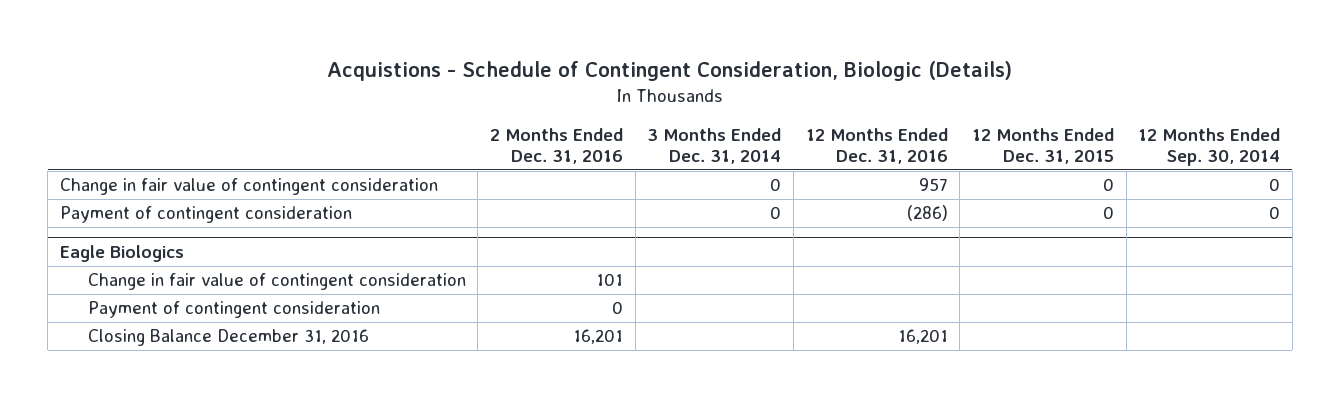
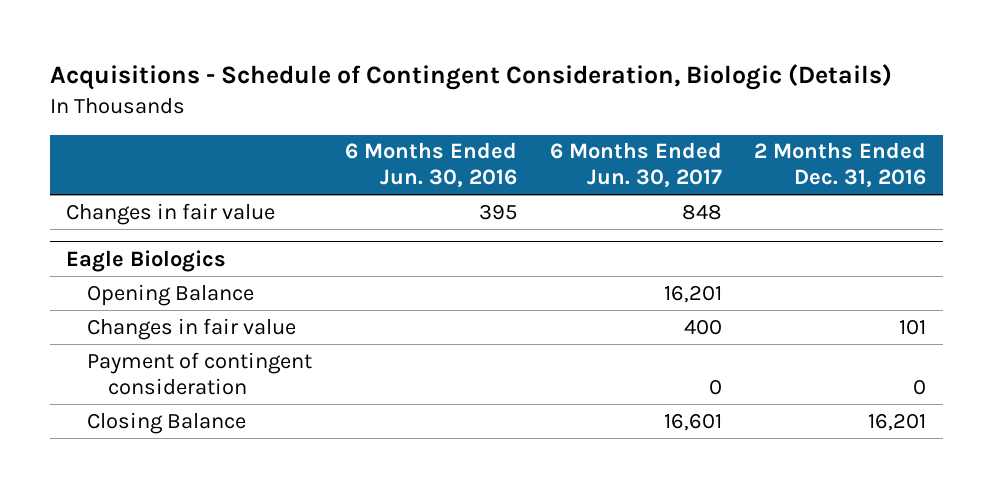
[326,60,1012,81] Acquistions - Schedule of Contingent Consideration, Biologic (Details) -> [49,64,892,91] Acquisitions - Schedule of Contingent Consideration, Biologic (Details)
[647,127,782,165] 3 Months Ended Dec. 31, 2014 -> none
[805,127,948,165] 12 Months Ended Dec. 31, 2016 -> none
[971,127,1114,165] 12 Months Ended Dec. 31, 2015 -> none
[1138,127,1281,167] 12 Months Ended Sep. 30, 2014 -> none
none -> [344,142,517,188] 6 Months Ended Jun. 30, 2016
none -> [549,142,722,188] 6 Months Ended Jun. 30, 2017
[59,206,352,224] Payment of contingent consideration -> none
[59,178,438,196] Change in fair value of contingent consideration -> [65,202,275,225] Changes in fair value
none -> [87,283,255,306] Opening Balance
[87,273,466,291] Change in fair value of contingent consideration -> [87,317,297,340] Changes in fair value
[87,329,369,347] Closing Balance December 31, 2016 -> [87,411,247,434] Closing Balance

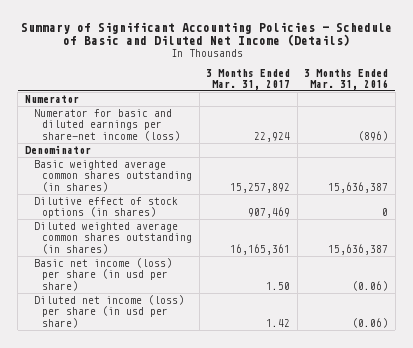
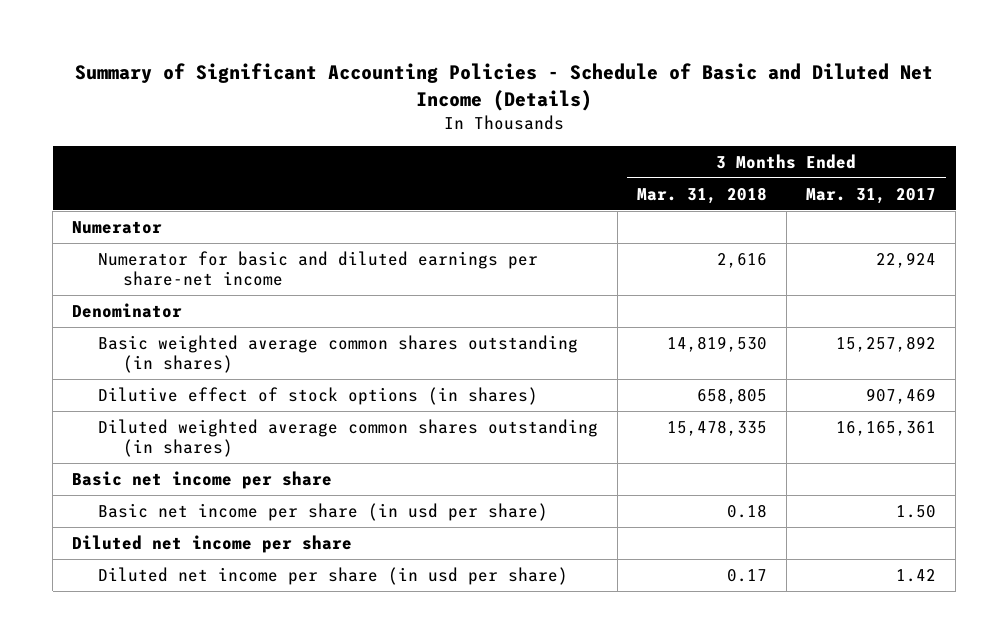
[304,68,389,90] 3 Months Ended Mar. 31, 2016 -> none
none -> [636,186,767,204] Mar. 31, 2018
[33,109,181,141] Numerator for basic and diluted earnings per share-net income (loss) -> [97,250,538,286] Numerator for basic and diluted earnings per share-net income
none -> [72,470,333,489] Basic net income per share
[33,258,172,291] Basic net income (loss) per share (in usd per share) -> [97,502,548,521] Basic net income per share (in usd per share)
none -> [72,534,353,553] Diluted net income per share
[33,295,184,328] Diluted net income (loss) per share (in usd per share) -> [97,566,568,585] Diluted net income per share (in usd per share)

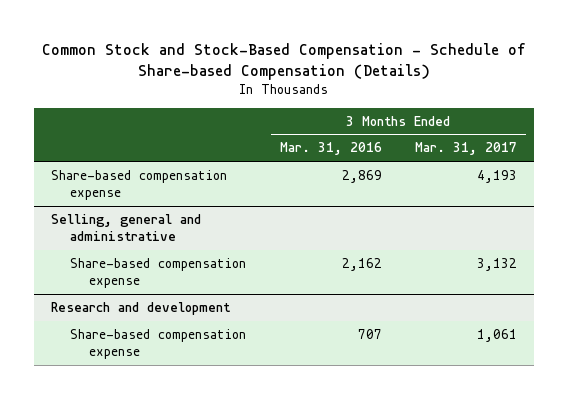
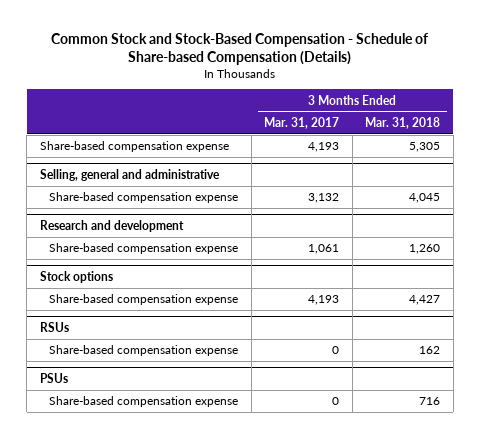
[279,142,382,156] Mar. 31, 2016 -> none
none -> [365,116,441,129] Mar. 31, 2018
none -> [39,270,113,283] Stock options
none -> [49,294,239,306] Share-based compensation expense
none -> [39,321,69,332] RSUs
none -> [49,345,239,357] Share-based compensation expense
none -> [39,372,68,383] PSUs
none -> [49,396,239,408] Share-based compensation expense

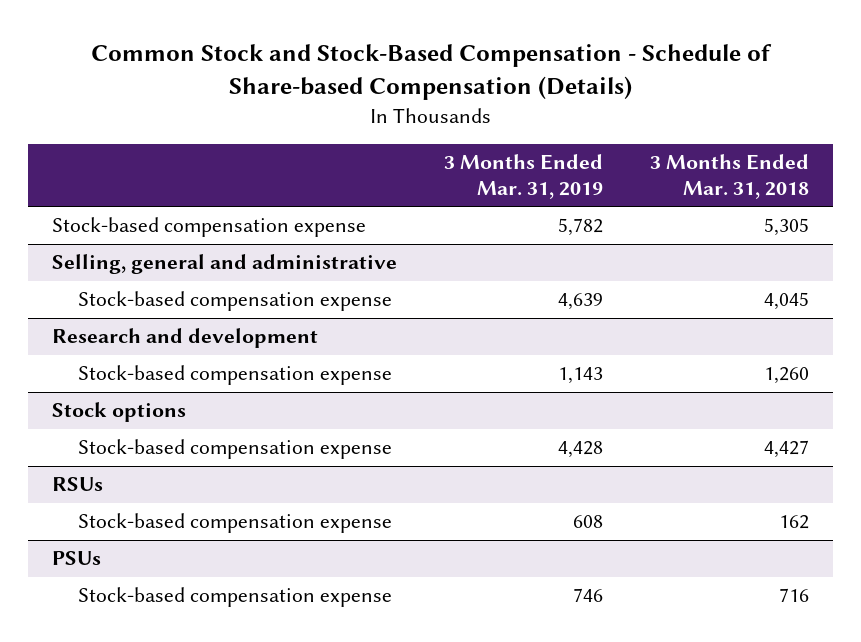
[264,116,340,129] Mar. 31, 2017 -> none
none -> [444,154,604,199] 3 Months Ended Mar. 31, 2019
[39,141,229,153] Share-based compensation expense -> [51,217,366,238] Stock-based compensation expense
[49,192,239,204] Share-based compensation expense -> [77,291,392,312] Stock-based compensation expense
[49,243,239,255] Share-based compensation expense -> [77,365,392,386] Stock-based compensation expense
[49,294,239,306] Share-based compensation expense -> [77,439,392,460] Stock-based compensation expense
[49,345,239,357] Share-based compensation expense -> [77,513,392,534] Stock-based compensation expense
[49,396,239,408] Share-based compensation expense -> [77,587,392,608] Stock-based compensation expense

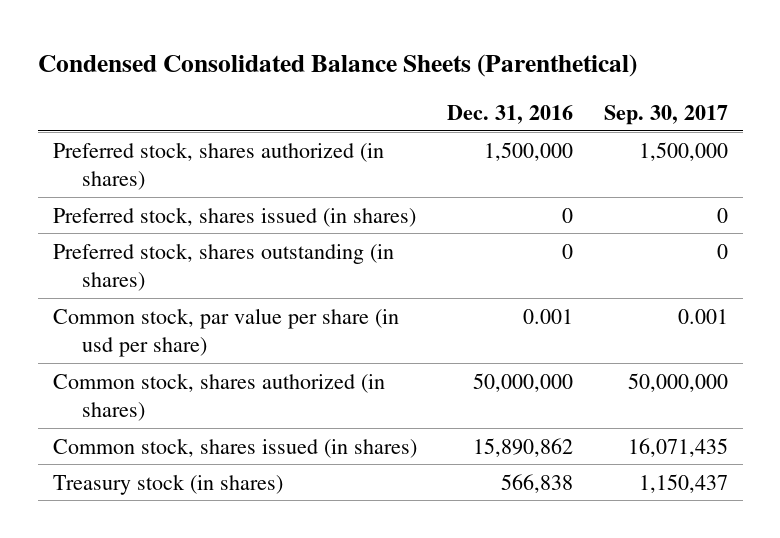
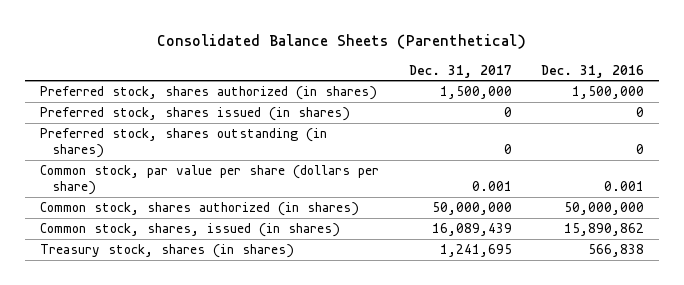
[37,54,637,78] Condensed Consolidated Balance Sheets (Parenthetical) -> [157,33,527,49] Consolidated Balance Sheets (Parenthetical)
[603,104,728,125] Sep. 30, 2017 -> none
none -> [408,64,512,78] Dec. 31, 2017
[52,307,399,357] Common stock, par value per share (in usd per share) -> [40,165,380,196] Common stock, par value per share (dollars per share)
[52,437,417,458] Common stock, shares issued (in shares) -> [40,223,341,238] Common stock, shares, issued (in shares)
[52,473,283,495] Treasury stock (in shares) -> [40,244,295,259] Treasury stock, shares (in shares)

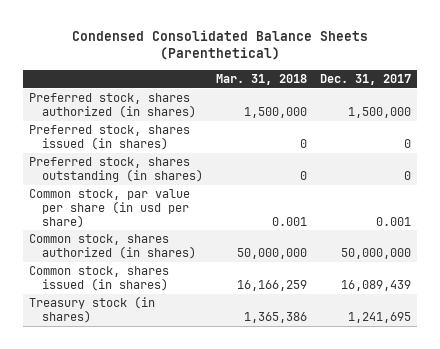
[157,33,527,49] Consolidated Balance Sheets (Parenthetical) -> [71,29,368,61] Condensed Consolidated Balance Sheets (Parenthetical)
[541,64,645,78] Dec. 31, 2016 -> none
none -> [215,73,307,85] Mar. 31, 2018
[40,165,380,196] Common stock, par value per share (dollars per share) -> [29,189,191,228] Common stock, par value per share (in usd per share)
[40,223,341,238] Common stock, shares, issued (in shares) -> [29,266,170,291] Common stock, shares issued (in shares)
[40,244,295,259] Treasury stock, shares (in shares) -> [29,296,156,323] Treasury stock (in shares)

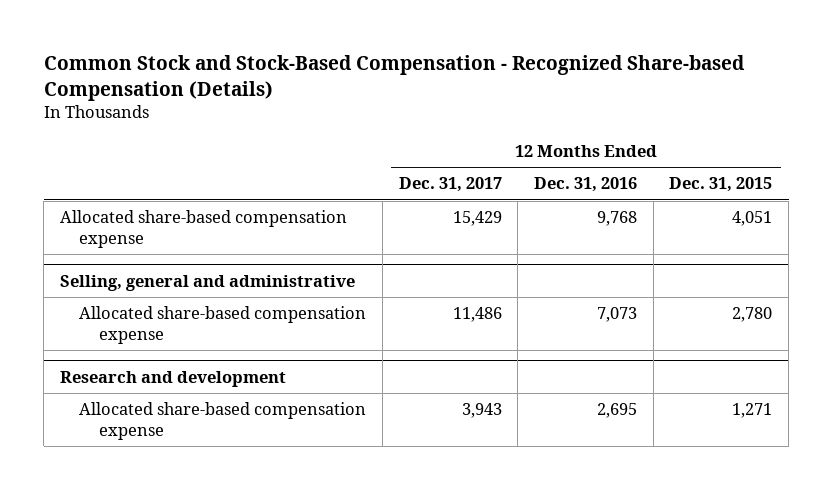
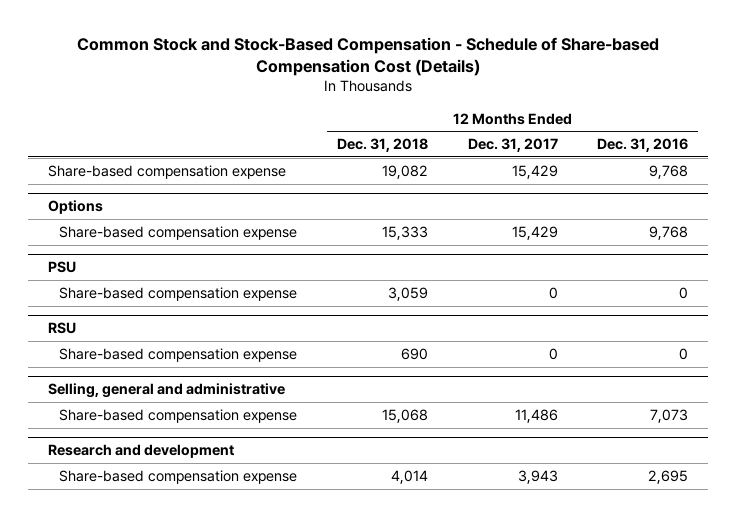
[43,54,745,101] Common Stock and Stock-Based Compensation - Recognized Share-based Compensation (Details) -> [77,37,660,77] Common Stock and Stock-Based Compensation - Schedule of Share-based Compensation Cost (Details)
[669,177,773,193] Dec. 31, 2015 -> none
none -> [336,138,428,153] Dec. 31, 2018
[59,210,347,249] Allocated share-based compensation expense -> [47,164,286,179] Share-based compensation expense
none -> [47,200,103,215] Options
none -> [58,225,297,240] Share-based compensation expense
none -> [47,261,76,274] PSU
none -> [58,286,297,301] Share-based compensation expense
none -> [47,322,76,335] RSU
none -> [58,347,297,362] Share-based compensation expense
[79,306,367,345] Allocated share-based compensation expense -> [58,408,297,423] Share-based compensation expense
[79,402,367,441] Allocated share-based compensation expense -> [58,469,297,484] Share-based compensation expense

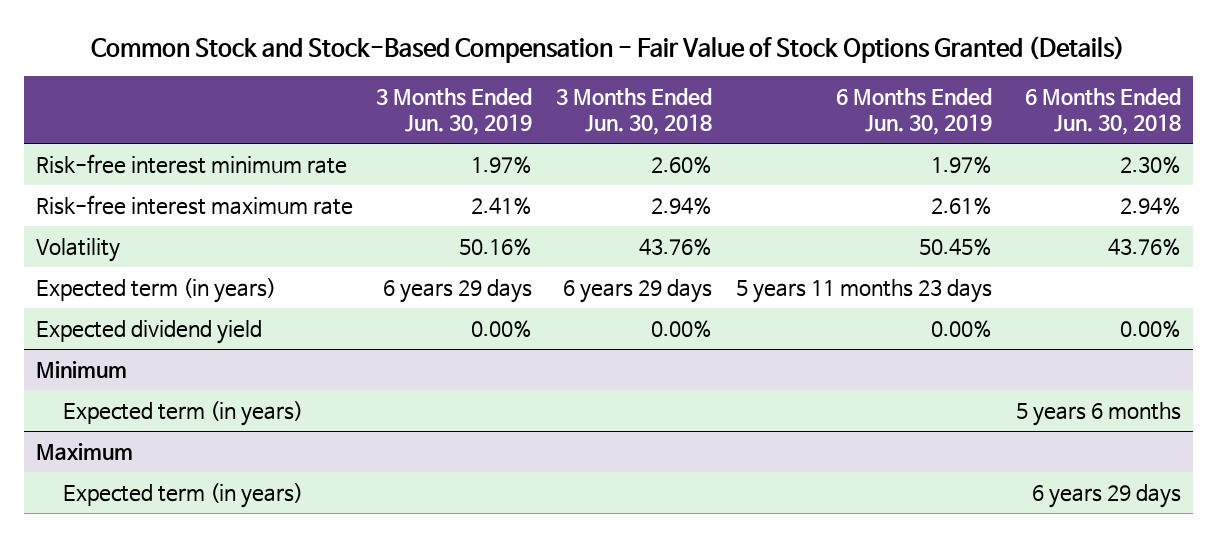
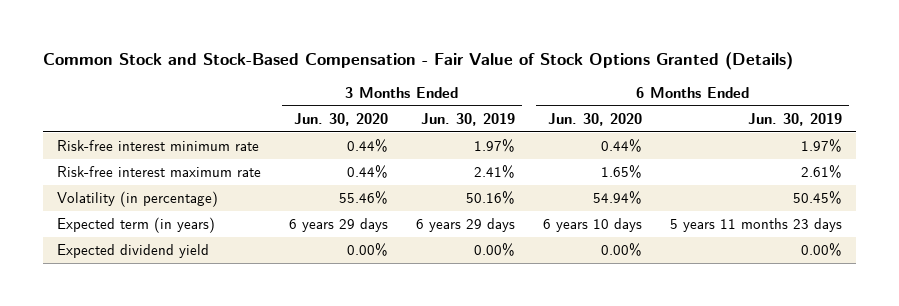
[556,88,713,136] 3 Months Ended Jun. 30, 2018 -> none
[1024,88,1181,136] 6 Months Ended Jun. 30, 2018 -> none
none -> [294,112,389,126] Jun. 30, 2020
none -> [548,112,643,126] Jun. 30, 2020
[35,237,120,262] Volatility -> [57,190,219,207] Volatility (in percentage)
[35,360,127,378] Minimum -> none
[62,400,303,426] Expected term (in years) -> none
[35,442,133,460] Maximum -> none
[62,482,303,508] Expected term (in years) -> none

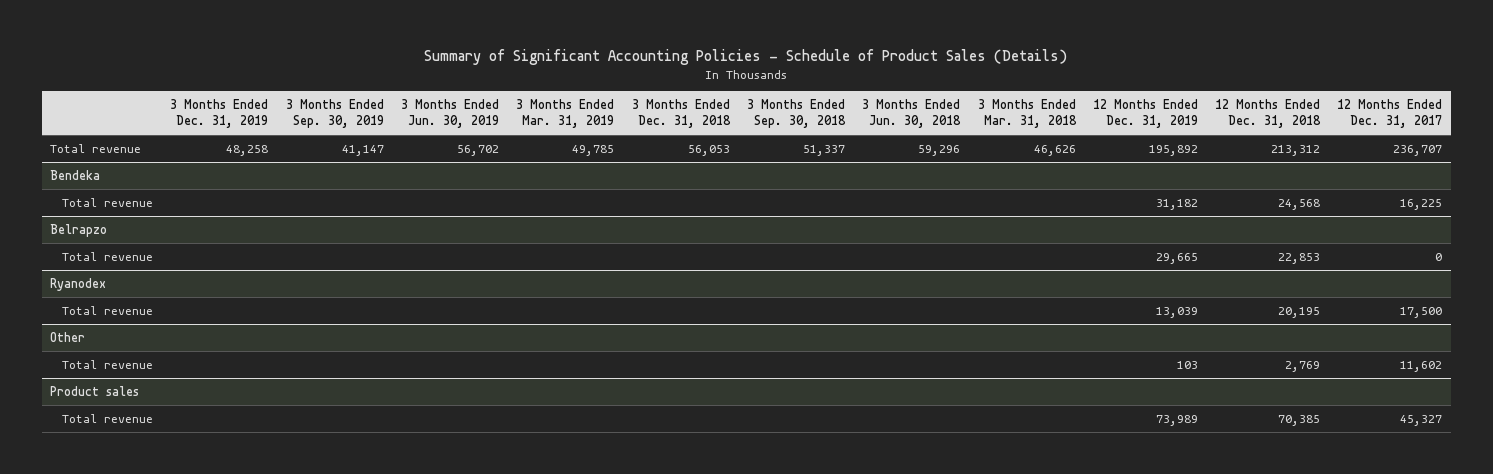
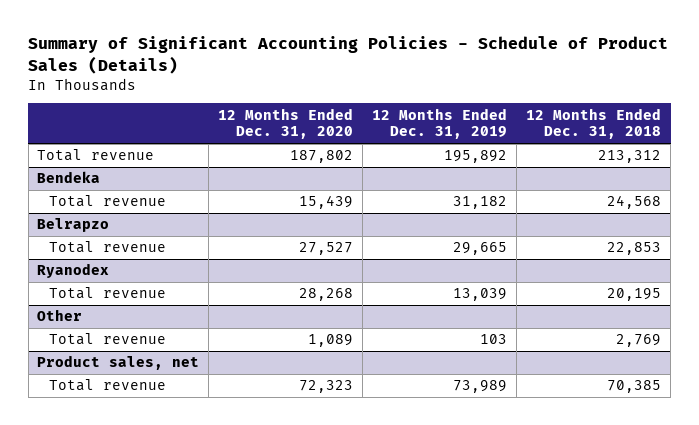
[170,98,269,129] 3 Months Ended Dec. 31, 2019 -> none
[285,98,384,129] 3 Months Ended Sep. 30, 2019 -> none
[400,98,499,129] 3 Months Ended Jun. 30, 2019 -> none
[516,98,615,129] 3 Months Ended Mar. 31, 2019 -> none
[631,98,731,129] 3 Months Ended Dec. 31, 2018 -> none
[746,98,846,129] 3 Months Ended Sep. 30, 2018 -> none
[862,98,962,129] 3 Months Ended Jun. 30, 2018 -> none
[977,98,1077,129] 3 Months Ended Mar. 31, 2018 -> none
[1337,98,1443,129] 12 Months Ended Dec. 31, 2017 -> none
none -> [218,107,354,140] 12 Months Ended Dec. 31, 2020
[50,385,140,396] Product sales -> [37,355,200,371] Product sales, net

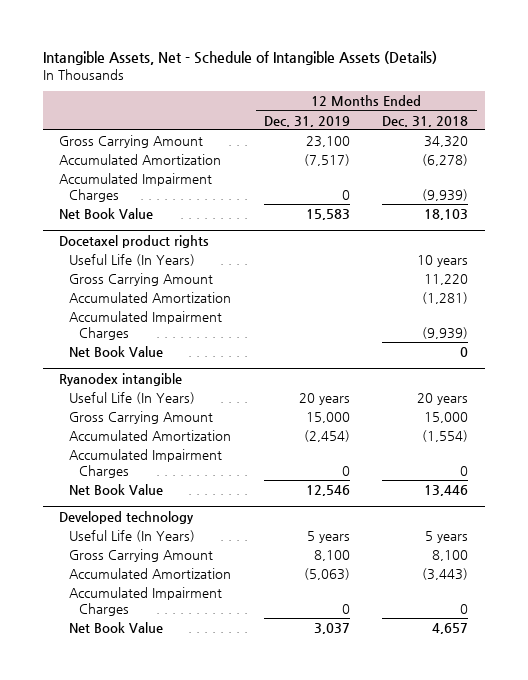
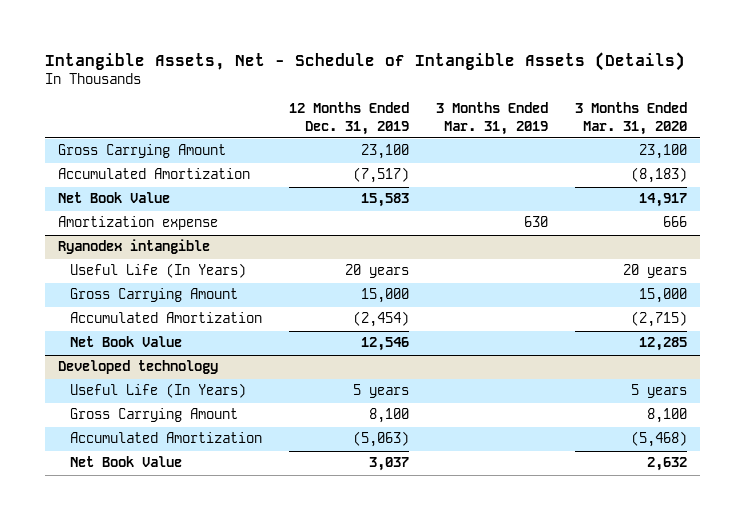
[382,115,469,127] Dec. 31, 2018 -> none
none -> [435,102,548,135] 3 Months Ended Mar. 31, 2019
none -> [574,102,687,135] 3 Months Ended Mar. 31, 2020
[59,172,213,202] Accumulated Impairment Charges -> none
[59,234,210,248] Docetaxel product rights -> none
[69,253,196,266] Useful Life (In Years) -> none
[69,272,214,286] Gross Carrying Amount -> none
[69,291,232,303] Accumulated Amortization -> none
[69,310,223,340] Accumulated Impairment Charges -> none
[69,345,164,357] Net Book Value -> none
none -> [58,216,219,231] Amortization expense
[69,448,223,478] Accumulated Impairment Charges -> none
[69,586,223,616] Accumulated Impairment Charges -> none

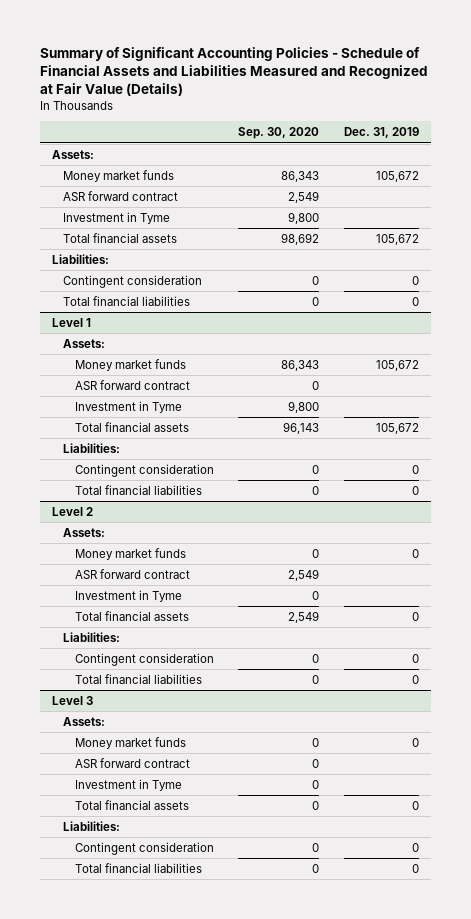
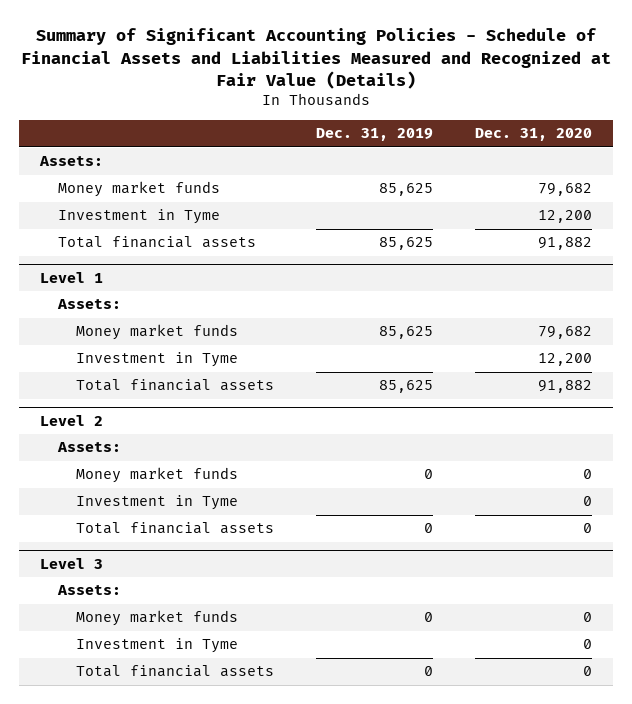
[238,127,320,140] Sep. 30, 2020 -> none
none -> [474,128,592,142] Dec. 31, 2020
[63,190,179,201] ASR forward contract -> none
[375,170,419,182] 105,672 -> [378,183,433,197] 85,625
[51,253,109,264] Liabilities: -> none
[63,274,203,288] Contingent consideration -> none
[63,295,191,306] Total financial liabilities -> none
[375,233,419,245] 105,672 -> [378,237,433,251] 85,625
[74,379,190,390] ASR forward contract -> none
[375,359,419,371] 105,672 -> [378,326,433,340] 85,625
[63,442,121,453] Liabilities: -> none
[74,463,214,477] Contingent consideration -> none
[74,484,202,495] Total financial liabilities -> none
[375,422,419,434] 105,672 -> [378,380,433,394] 85,625
[74,568,190,579] ASR forward contract -> none
[63,631,121,642] Liabilities: -> none
[74,652,214,666] Contingent consideration -> none
[74,673,202,684] Total financial liabilities -> none
[74,757,190,768] ASR forward contract -> none
[63,820,121,831] Liabilities: -> none
[74,841,214,855] Contingent consideration -> none
[74,862,202,873] Total financial liabilities -> none

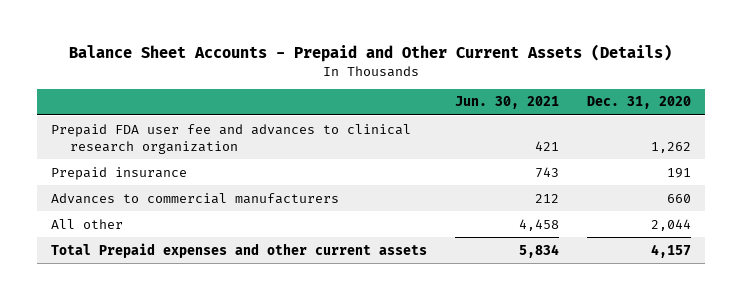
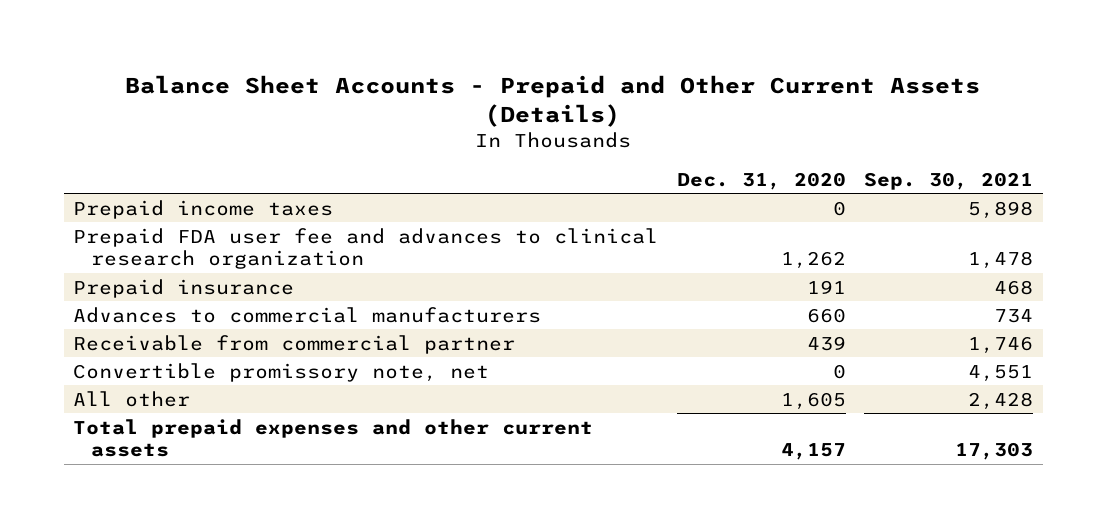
[455,96,560,110] Jun. 30, 2021 -> none
none -> [864,171,1034,190] Sep. 30, 2021
none -> [72,199,333,219] Prepaid income taxes
none -> [72,334,515,354] Receivable from commercial partner
none -> [72,362,489,382] Convertible promissory note, net
[651,218,692,231] 2,044 -> [780,391,846,410] 1,605
[51,242,428,258] Total Prepaid expenses and other current assets -> [72,418,593,458] Total prepaid expenses and other current assets

